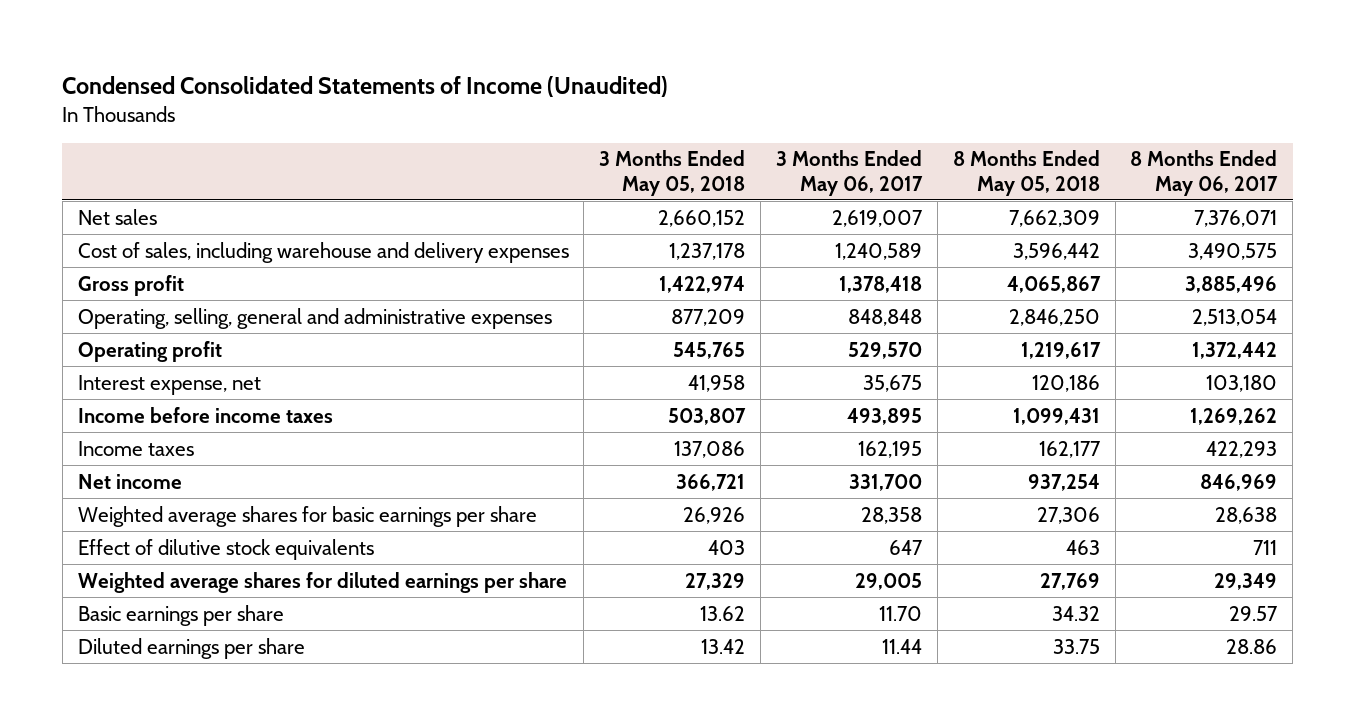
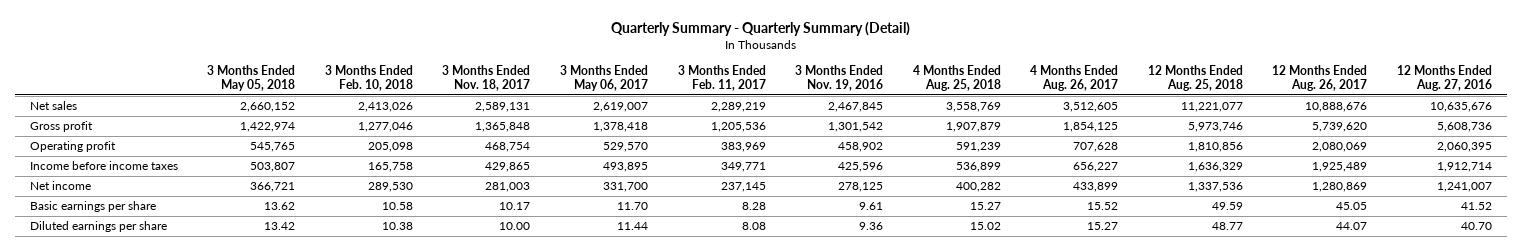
[62,76,669,98] Condensed Consolidated Statements of Income (Unaudited) -> [610,22,910,37] Quarterly Summary - Quarterly Summary (Detail)
[952,150,1100,196] 8 Months Ended May 05, 2018 -> none
[1130,150,1279,196] 8 Months Ended May 06, 2017 -> none
none -> [324,64,413,91] 3 Months Ended Feb. 10, 2018
none -> [442,64,531,91] 3 Months Ended Nov. 18, 2017
none -> [677,64,766,91] 3 Months Ended Feb. 11, 2017
none -> [795,64,884,91] 3 Months Ended Nov. 19, 2016
none -> [912,64,1001,91] 4 Months Ended Aug. 25, 2018
none -> [1030,64,1119,91] 4 Months Ended Aug. 26, 2017
none -> [1147,64,1243,91] 12 Months Ended Aug. 25, 2018
none -> [1272,64,1368,91] 12 Months Ended Aug. 26, 2017
none -> [1396,64,1492,91] 12 Months Ended Aug. 27, 2016
[77,241,569,263] Cost of sales, including warehouse and delivery expenses -> none
[77,307,552,329] Operating, selling, general and administrative expenses -> none
[77,374,261,395] Interest expense, net -> none
[77,440,194,456] Income taxes -> none
[77,505,537,527] Weighted average shares for basic earnings per share -> none
[77,538,374,560] Effect of dilutive stock equivalents -> none
[77,571,567,593] Weighted average shares for diluted earnings per share -> none

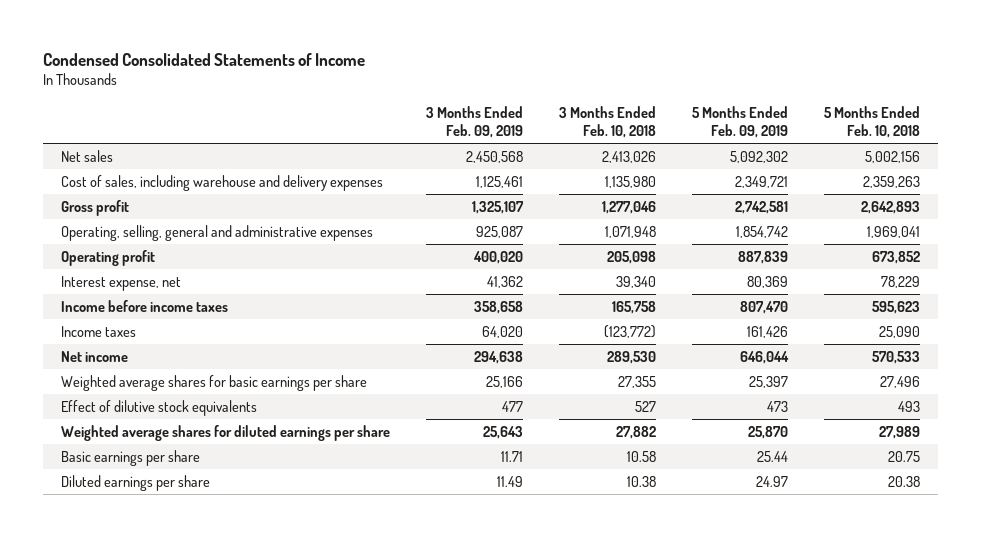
[610,22,910,37] Quarterly Summary - Quarterly Summary (Detail) -> [43,52,366,66] Condensed Consolidated Statements of Income
[207,64,296,91] 3 Months Ended May 05, 2018 -> none
[442,64,531,91] 3 Months Ended Nov. 18, 2017 -> none
[560,64,649,91] 3 Months Ended May 06, 2017 -> none
[677,64,766,91] 3 Months Ended Feb. 11, 2017 -> none
[795,64,884,91] 3 Months Ended Nov. 19, 2016 -> none
[912,64,1001,91] 4 Months Ended Aug. 25, 2018 -> none
[1030,64,1119,91] 4 Months Ended Aug. 26, 2017 -> none
[1147,64,1243,91] 12 Months Ended Aug. 25, 2018 -> none
[1272,64,1368,91] 12 Months Ended Aug. 26, 2017 -> none
[1396,64,1492,91] 12 Months Ended Aug. 27, 2016 -> none
none -> [425,106,523,139] 3 Months Ended Feb. 09, 2019
none -> [691,106,788,139] 5 Months Ended Feb. 09, 2019
none -> [823,106,920,139] 5 Months Ended Feb. 10, 2018
none -> [61,175,384,192] Cost of sales, including warehouse and delivery expenses
none -> [61,225,374,242] Operating, selling, general and administrative expenses
none -> [61,276,182,292] Interest expense, net
none -> [61,326,137,338] Income taxes
none -> [61,375,368,392] Weighted average shares for basic earnings per share
none -> [61,400,258,417] Effect of dilutive stock equivalents
none -> [61,425,391,442] Weighted average shares for diluted earnings per share

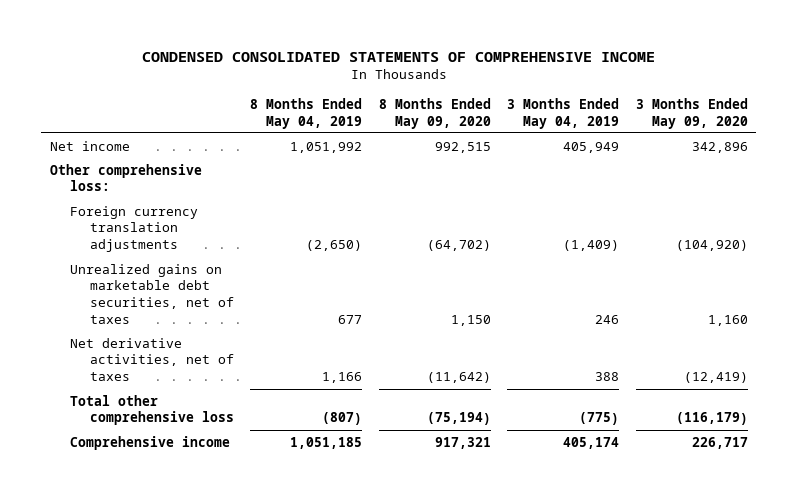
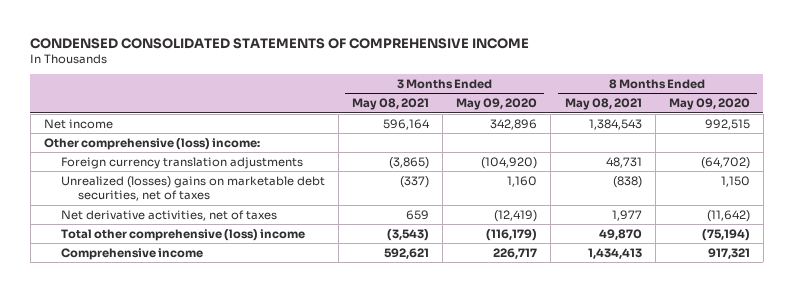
[250,97,363,129] 8 Months Ended May 04, 2019 -> none
[507,97,620,129] 3 Months Ended May 04, 2019 -> none
none -> [351,98,429,111] May 08, 2021
none -> [564,98,642,111] May 08, 2021
[49,163,202,192] Other comprehensive loss: -> [43,137,260,150] Other comprehensive (loss) income:
[69,263,234,324] Unrealized gains on marketable debt securities, net of taxes -> [60,175,325,202] Unrealized (losses) gains on marketable debt securities, net of taxes
[69,394,234,426] Total other comprehensive loss -> [60,228,305,241] Total other comprehensive (loss) income

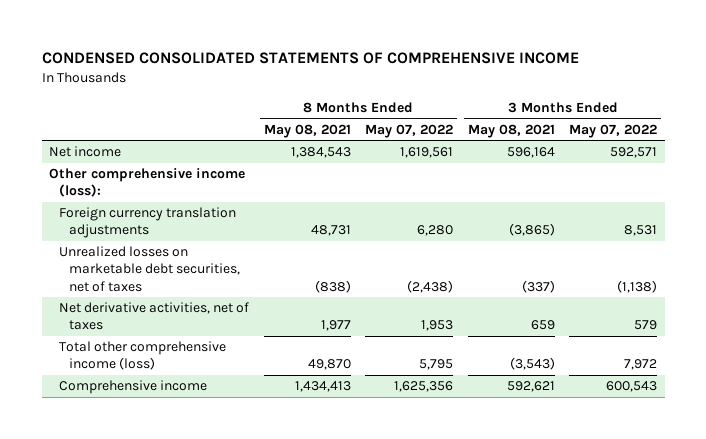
[456,98,538,111] May 09, 2020 -> none
[668,98,750,111] May 09, 2020 -> none
none -> [365,123,454,138] May 07, 2022
none -> [569,123,658,138] May 07, 2022
[43,137,260,150] Other comprehensive (loss) income: -> [48,168,245,198] Other comprehensive income (loss):
[60,175,325,202] Unrealized (losses) gains on marketable debt securities, net of taxes -> [59,246,241,292] Unrealized losses on marketable debt securities, net of taxes
[60,228,305,241] Total other comprehensive (loss) income -> [59,341,227,371] Total other comprehensive income (loss)

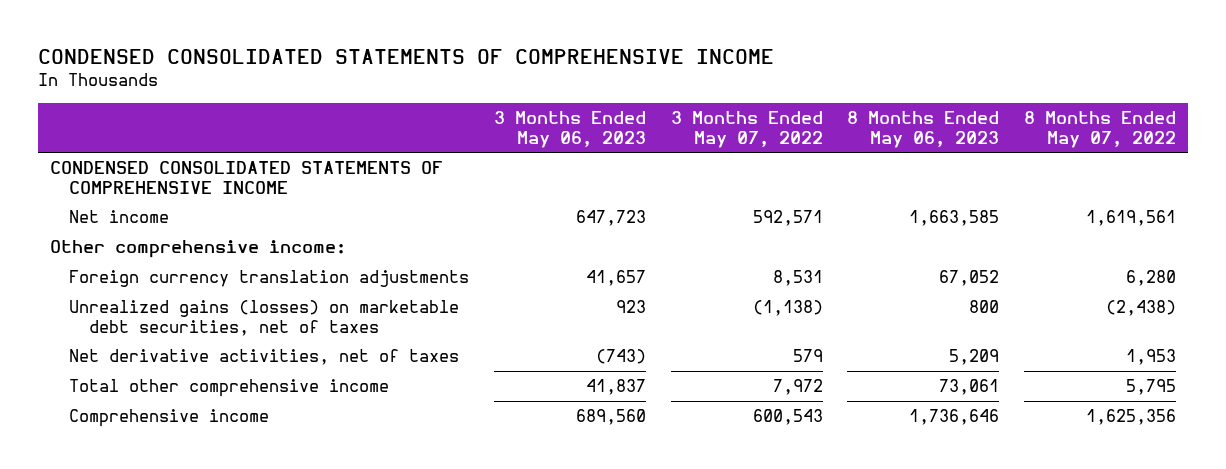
[263,123,351,138] May 08, 2021 -> none
[467,123,555,138] May 08, 2021 -> none
none -> [494,110,647,148] 3 Months Ended May 06, 2023
none -> [847,110,1000,148] 8 Months Ended May 06, 2023
none -> [50,161,444,195] CONDENSED CONSOLIDATED STATEMENTS OF COMPREHENSIVE INCOME
[48,168,245,198] Other comprehensive income (loss): -> [50,240,347,259] Other comprehensive income:
[59,246,241,292] Unrealized losses on marketable debt securities, net of taxes -> [69,300,460,337] Unrealized gains (losses) on marketable debt securities, net of taxes
[59,341,227,371] Total other comprehensive income (loss) -> [69,379,390,398] Total other comprehensive income

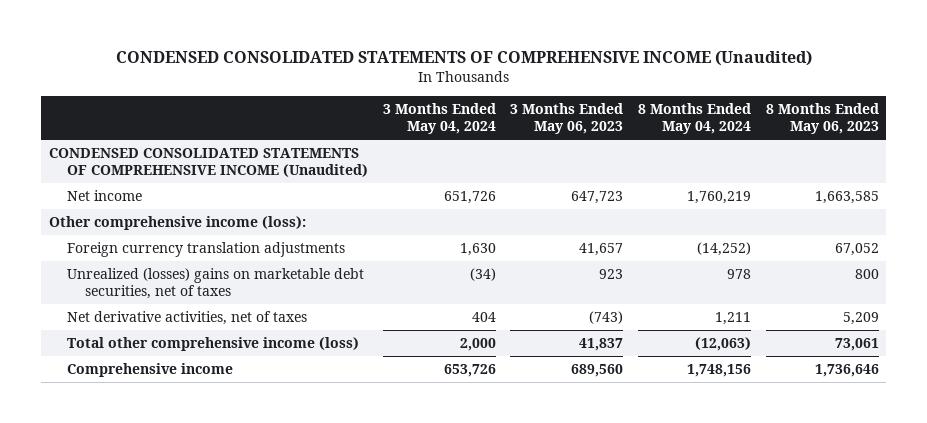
[37,48,774,64] CONDENSED CONSOLIDATED STATEMENTS OF COMPREHENSIVE INCOME -> [115,50,812,67] CONDENSED CONSOLIDATED STATEMENTS OF COMPREHENSIVE INCOME (Unaudited)
[670,110,823,148] 3 Months Ended May 07, 2022 -> none
[1023,110,1176,148] 8 Months Ended May 07, 2022 -> none
none -> [382,103,496,135] 3 Months Ended May 04, 2024
none -> [637,103,751,135] 8 Months Ended May 04, 2024
[50,161,444,195] CONDENSED CONSOLIDATED STATEMENTS OF COMPREHENSIVE INCOME -> [48,148,368,178] CONDENSED CONSOLIDATED STATEMENTS OF COMPREHENSIVE INCOME (Unaudited)
[50,240,347,259] Other comprehensive income: -> [48,216,306,231] Other comprehensive income (loss):
[69,300,460,337] Unrealized gains (losses) on marketable debt securities, net of taxes -> [66,268,364,300] Unrealized (losses) gains on marketable debt securities, net of taxes
[69,379,390,398] Total other comprehensive income -> [66,337,359,352] Total other comprehensive income (loss)

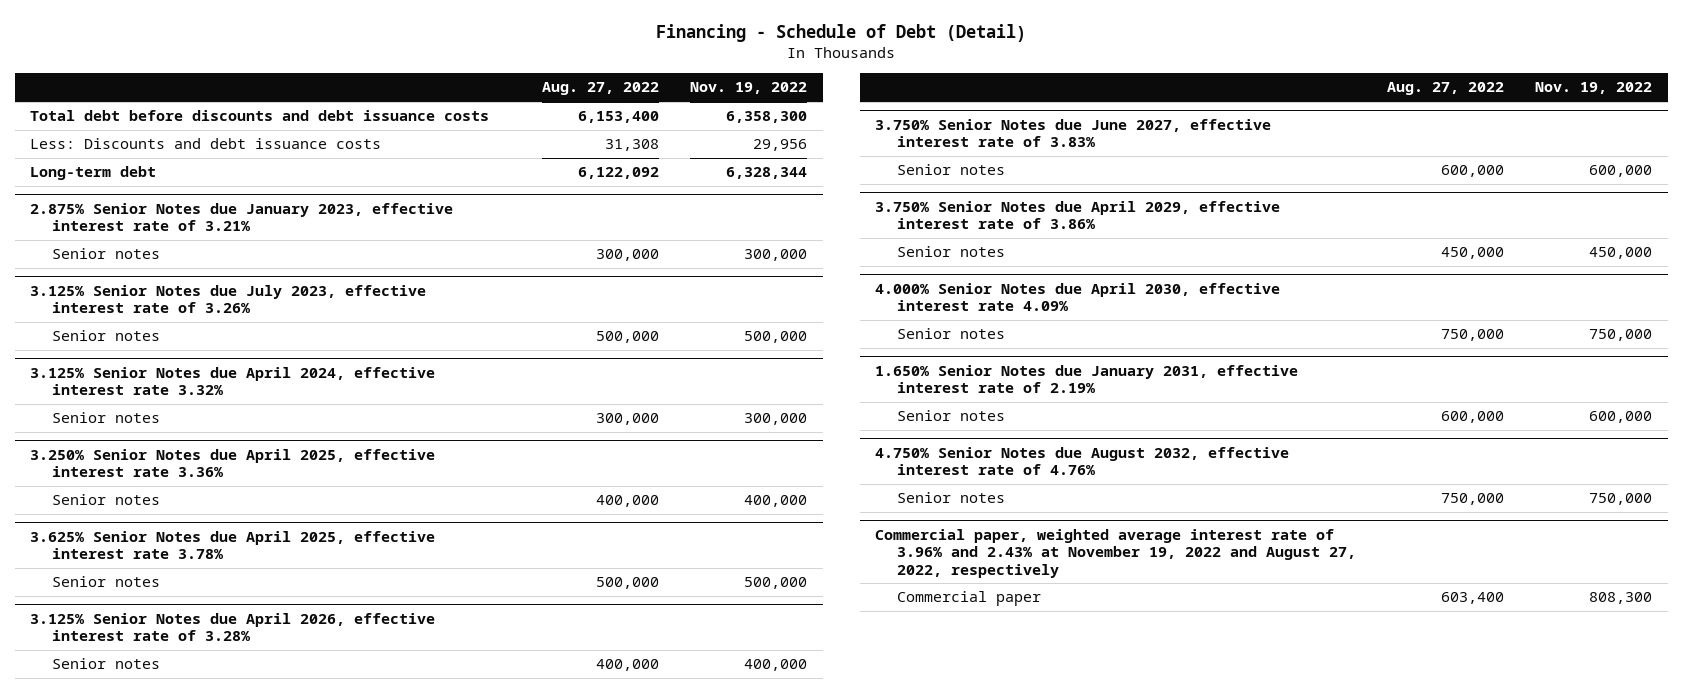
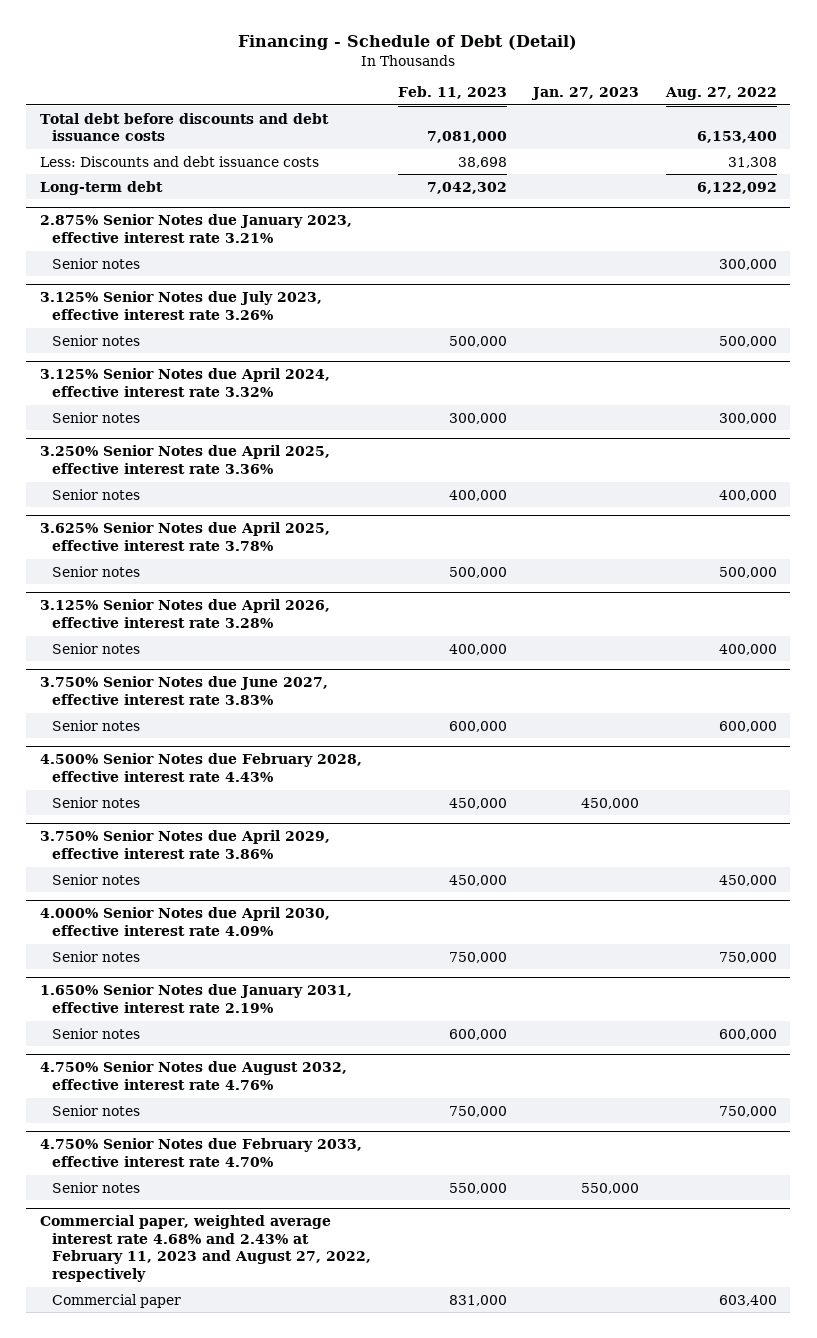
[690,82,808,95] Nov. 19, 2022 -> none
none -> [397,86,507,100] Feb. 11, 2023
none -> [531,87,640,101] Jan. 27, 2023
[30,203,454,232] 2.875% Senior Notes due January 2023, effective interest rate of 3.21% -> [39,214,352,243] 2.875% Senior Notes due January 2023, effective interest rate 3.21%
[30,285,427,314] 3.125% Senior Notes due July 2023, effective interest rate of 3.26% -> [39,291,322,320] 3.125% Senior Notes due July 2023, effective interest rate 3.26%
[30,613,436,642] 3.125% Senior Notes due April 2026, effective interest rate of 3.28% -> [39,599,330,628] 3.125% Senior Notes due April 2026, effective interest rate 3.28%
[875,119,1272,148] 3.750% Senior Notes due June 2027, effective interest rate of 3.83% -> [39,676,328,705] 3.750% Senior Notes due June 2027, effective interest rate 3.83%
none -> [39,753,362,782] 4.500% Senior Notes due February 2028, effective interest rate 4.43%
none -> [52,796,141,808] Senior notes
[875,201,1281,230] 3.750% Senior Notes due April 2029, effective interest rate of 3.86% -> [39,830,330,859] 3.750% Senior Notes due April 2029, effective interest rate 3.86%
[875,365,1299,394] 1.650% Senior Notes due January 2031, effective interest rate of 2.19% -> [39,984,352,1013] 1.650% Senior Notes due January 2031, effective interest rate 2.19%
[875,447,1290,476] 4.750% Senior Notes due August 2032, effective interest rate of 4.76% -> [39,1061,347,1090] 4.750% Senior Notes due August 2032, effective interest rate 4.76%
none -> [39,1138,362,1167] 4.750% Senior Notes due February 2033, effective interest rate 4.70%
none -> [52,1181,141,1193] Senior notes
[875,529,1357,578] Commercial paper, weighted average interest rate of 3.96% and 2.43% at November 19, 2022 and August 27, 2022, respectively -> [39,1215,372,1282] Commercial paper, weighted average interest rate 4.68% and 2.43% at February 11, 2023 and August 27, 2022, respectively

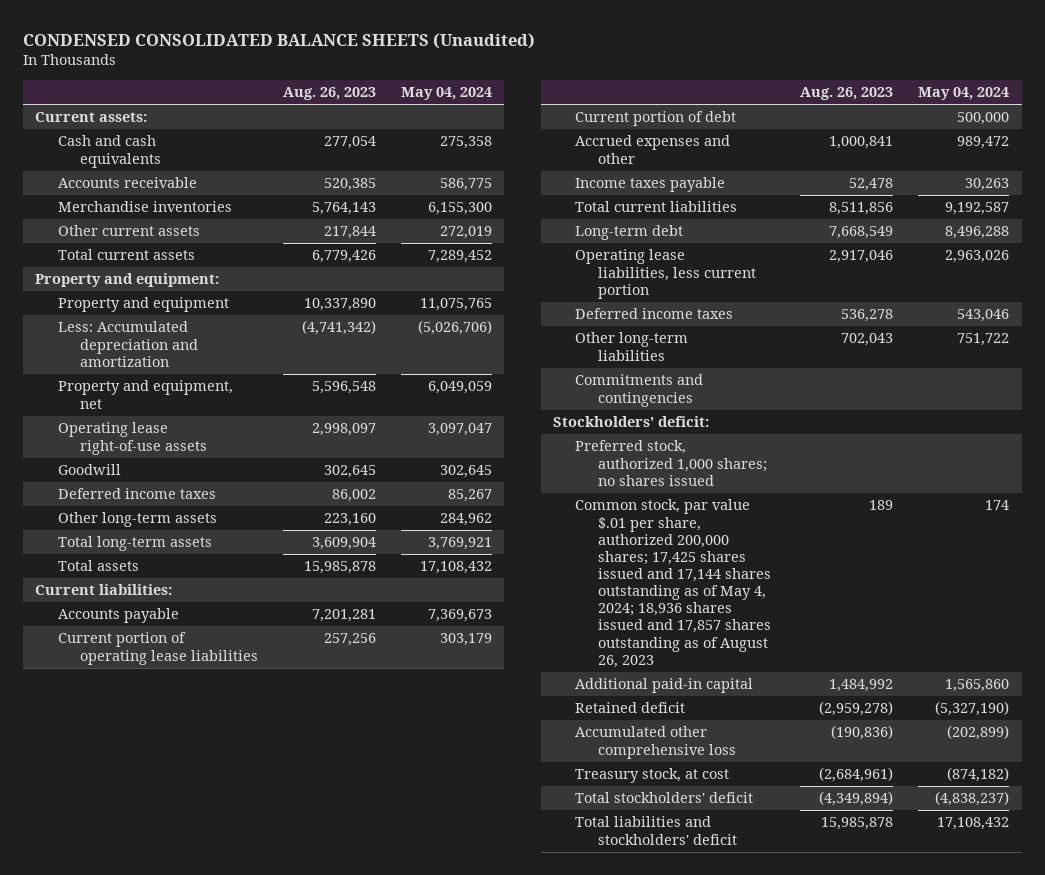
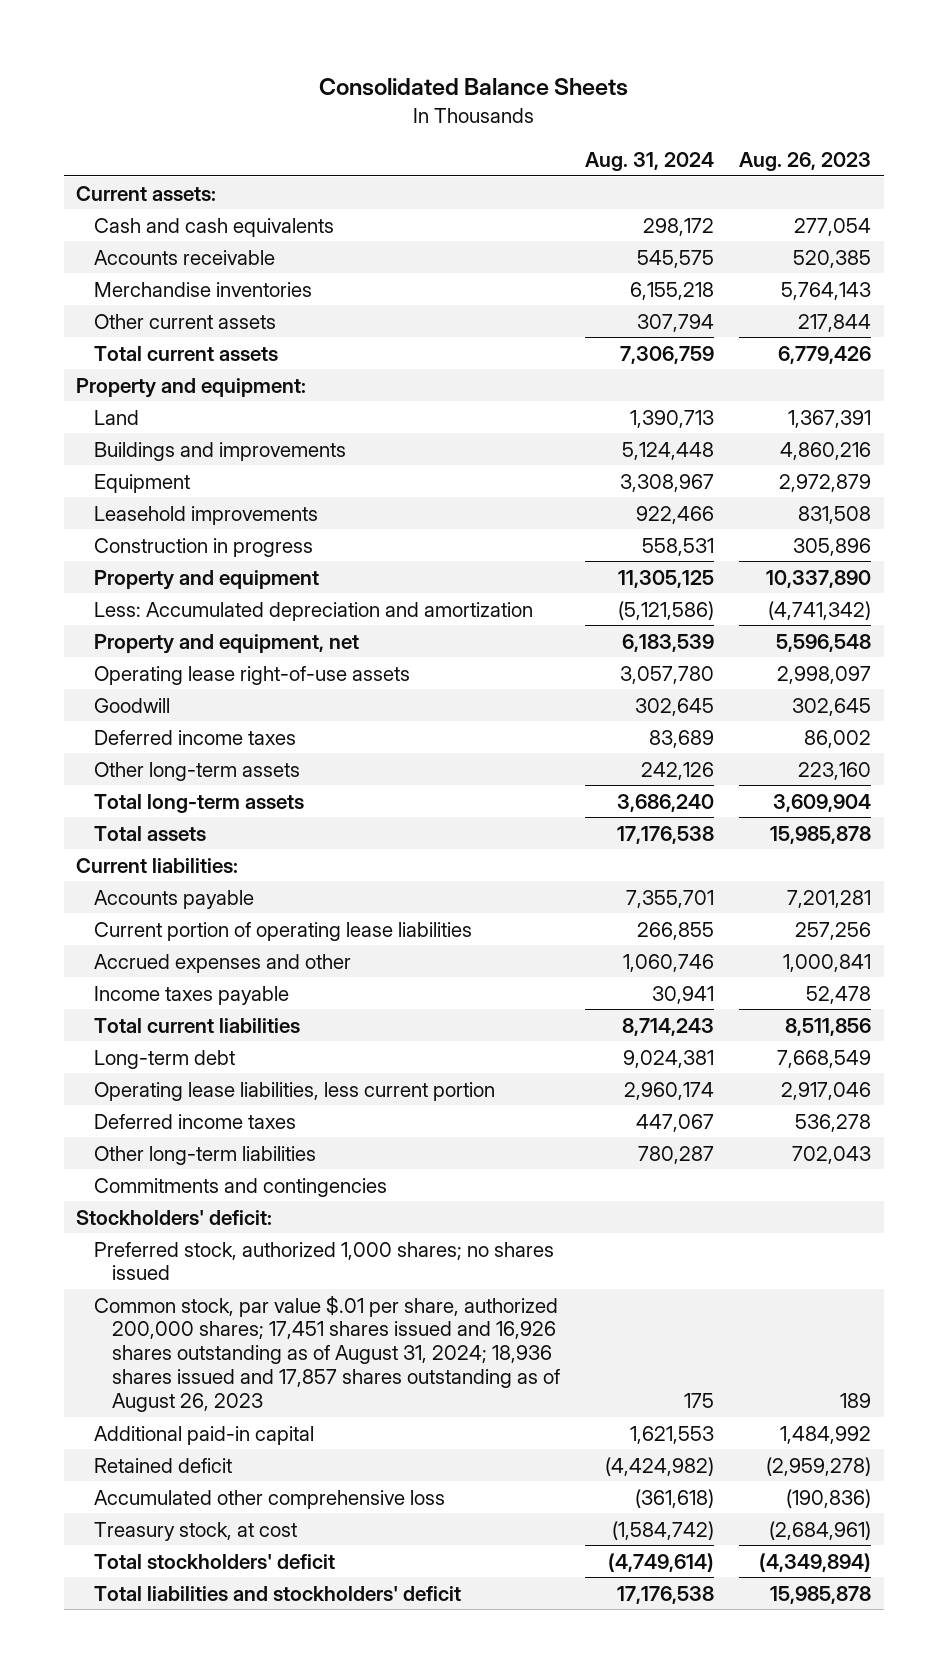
[23,32,536,49] CONDENSED CONSOLIDATED BALANCE SHEETS (Unaudited) -> [318,78,628,97] Consolidated Balance Sheets
[400,87,492,101] May 04, 2024 -> none
none -> [585,151,715,171] Aug. 31, 2024
none -> [94,409,140,425] Land
none -> [94,441,347,461] Buildings and improvements
none -> [94,473,191,493] Equipment
none -> [94,505,319,525] Leasehold improvements
none -> [94,537,314,557] Construction in progress
[575,111,737,127] Current portion of debt -> none
[575,499,771,668] Common stock, par value $.01 per share, authorized 200,000 shares; 17,425 shares issued and 17,144 shares outstanding as of May 4, 2024; 18,936 shares issued and 17,857 shares outstanding as of August 26, 2023 -> [94,1294,561,1413] Common stock, par value $.01 per share, authorized 200,000 shares; 17,451 shares issued and 16,926 shares outstanding as of August 31, 2024; 18,936 shares issued and 17,857 shares outstanding as of August 26, 2023

